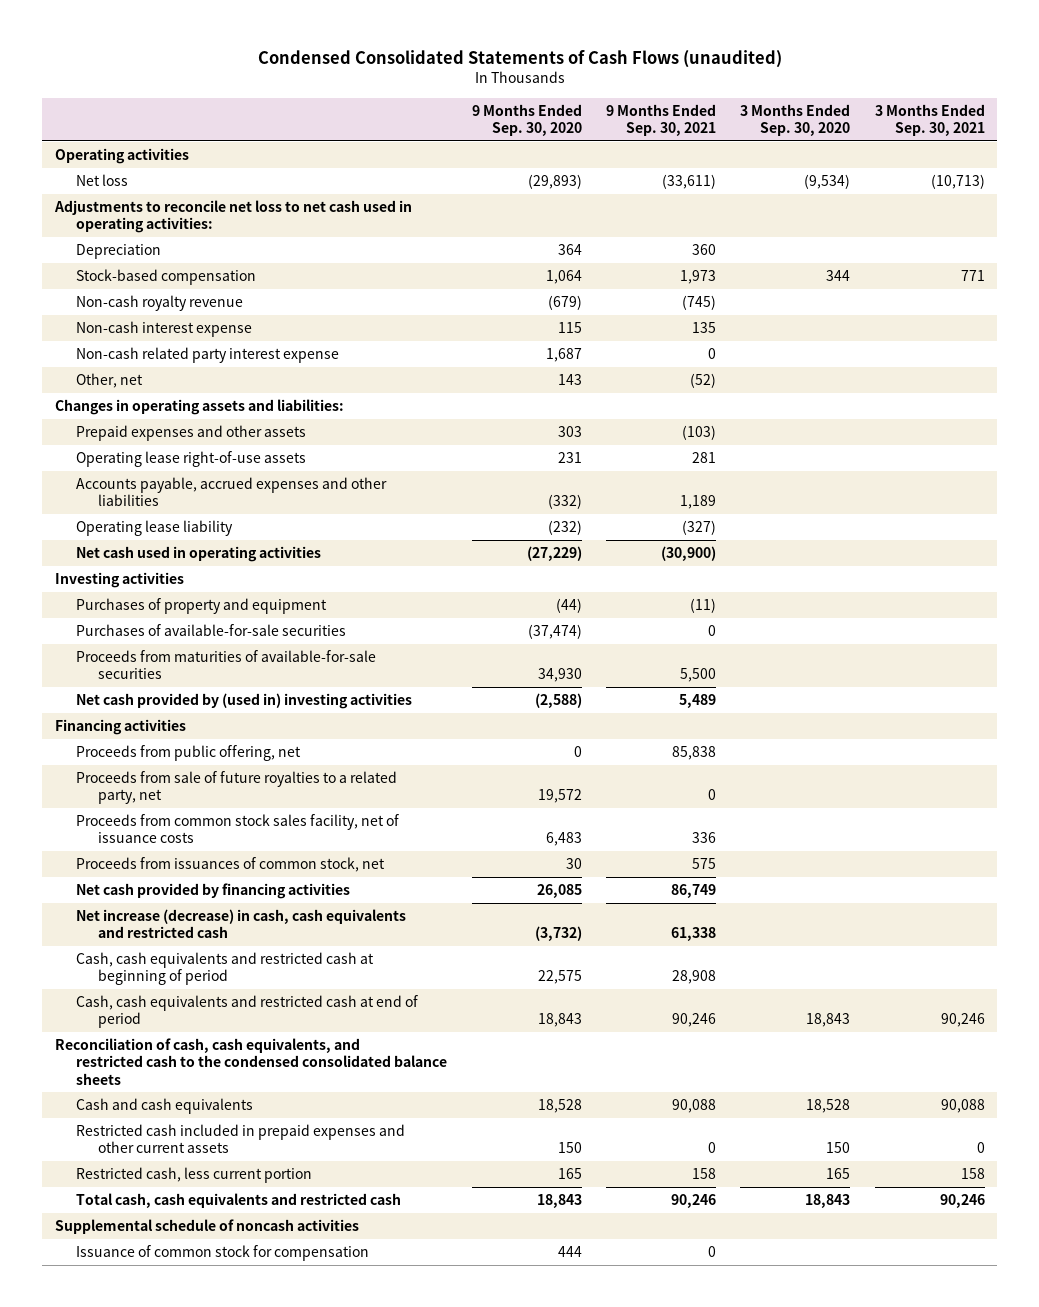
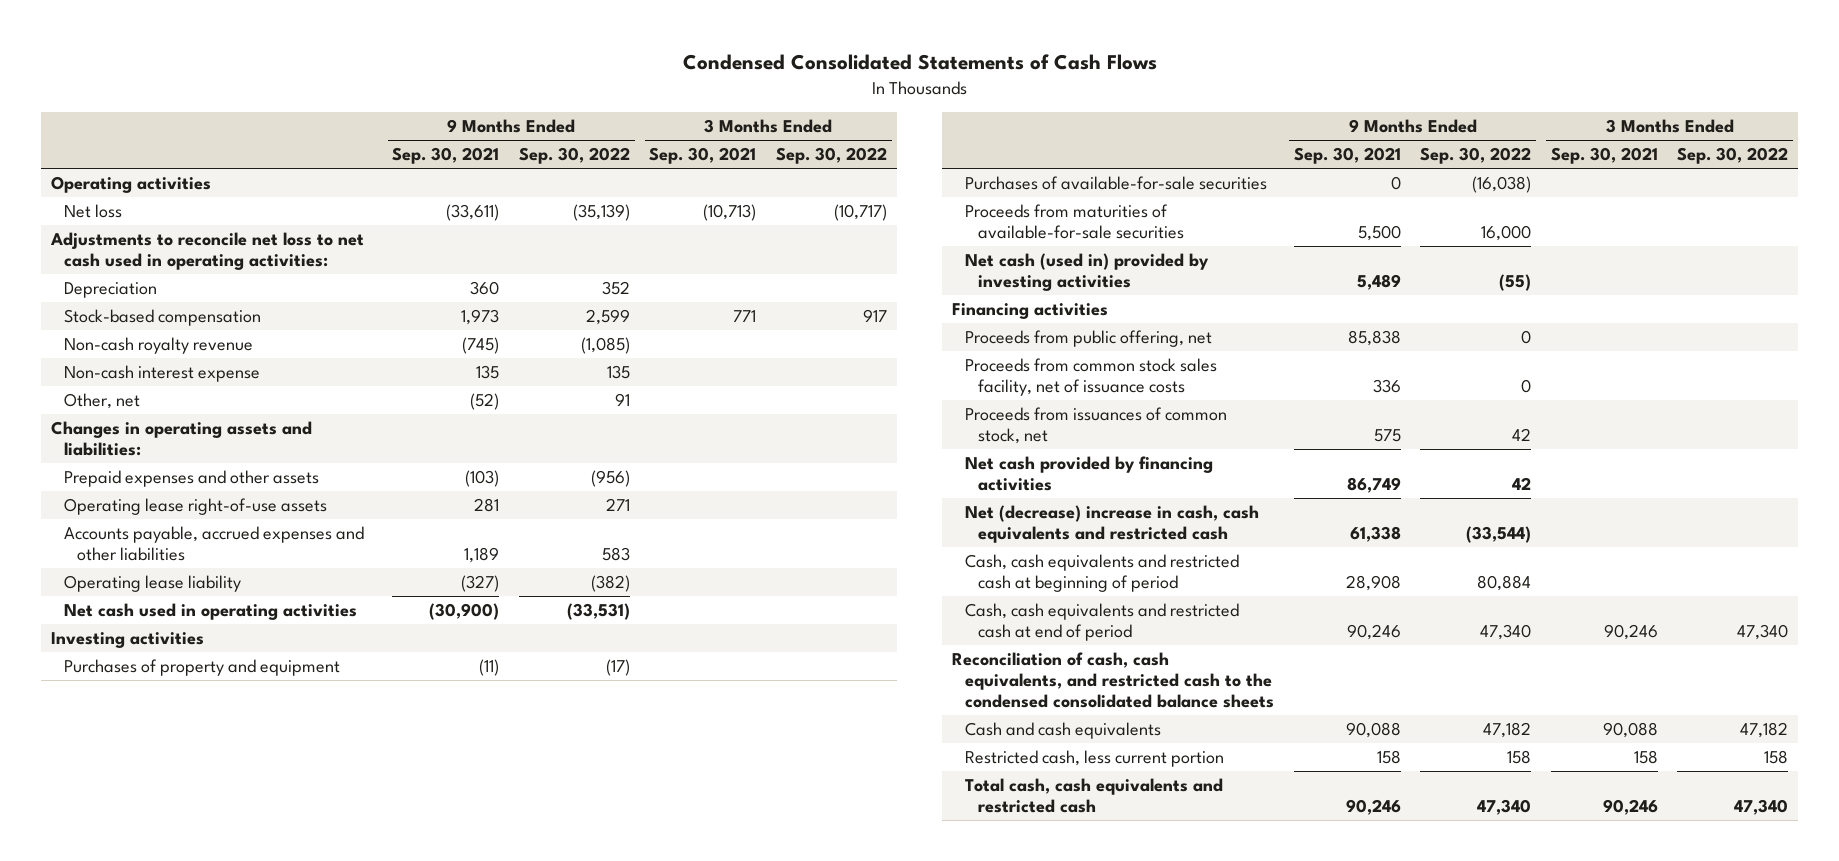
[257,50,782,69] Condensed Consolidated Statements of Cash Flows (unaudited) -> [682,54,1157,71] Condensed Consolidated Statements of Cash Flows
[471,103,582,137] 9 Months Ended Sep. 30, 2020 -> none
[740,103,851,137] 3 Months Ended Sep. 30, 2020 -> none
none -> [518,147,630,165] Sep. 30, 2022
none -> [776,147,888,165] Sep. 30, 2022
[76,346,340,363] Non-cash related party interest expense -> none
[76,692,413,709] Net cash provided by (used in) investing activities -> [965,253,1210,292] Net cash (used in) provided by investing activities
[76,770,398,805] Proceeds from sale of future royalties to a related party, net -> none
[76,908,407,939] Net increase (decrease) in cash, cash equivalents and restricted cash -> [965,505,1260,544] Net (decrease) increase in cash, cash equivalents and restricted cash
[76,1123,406,1154] Restricted cash included in prepaid expenses and other current assets -> none
[54,1218,359,1234] Supplemental schedule of noncash activities -> none
[76,1244,370,1261] Issuance of common stock for compensation -> none

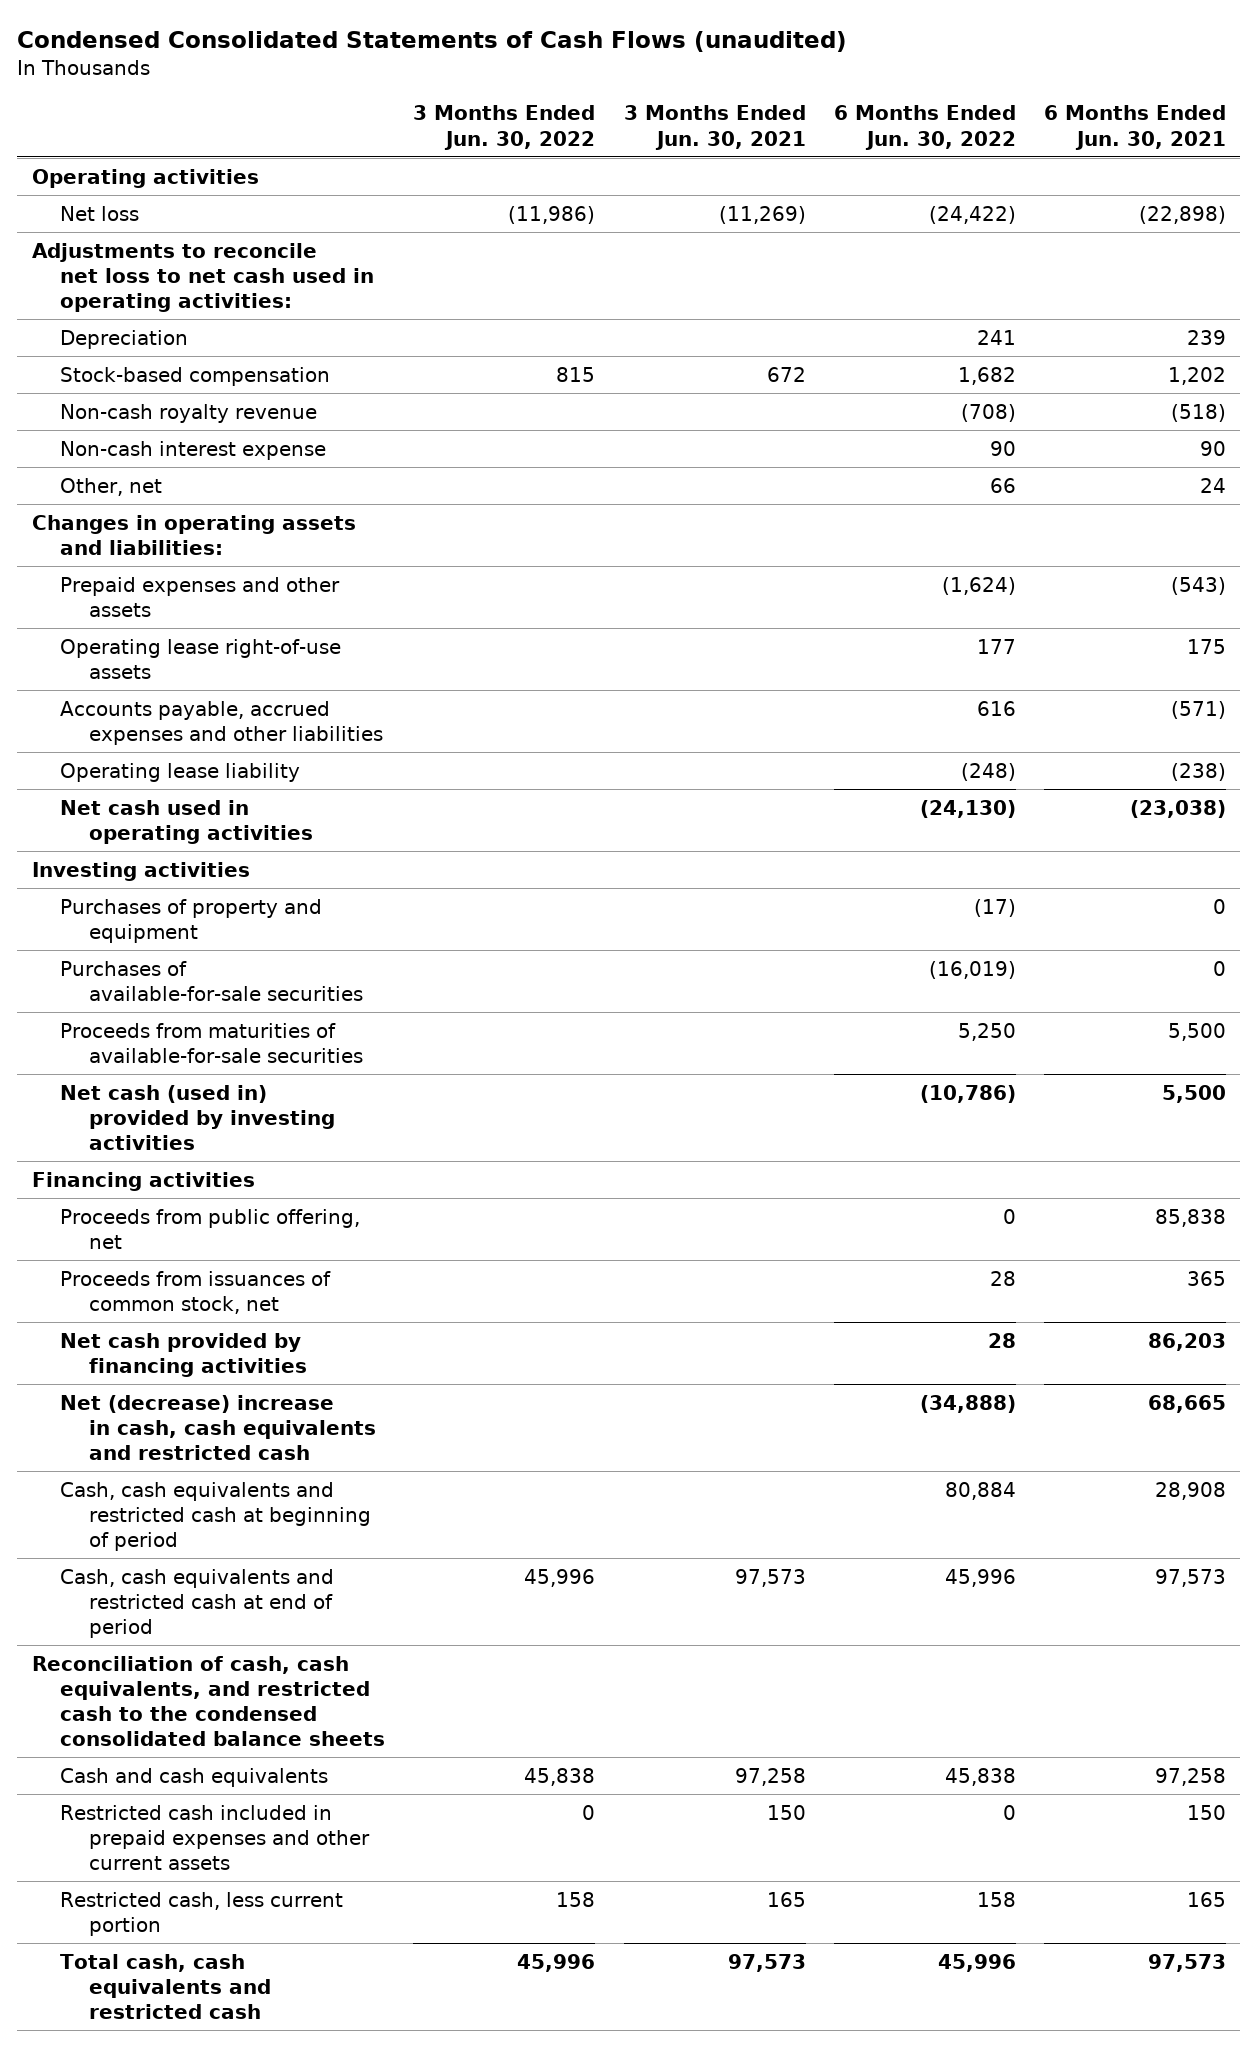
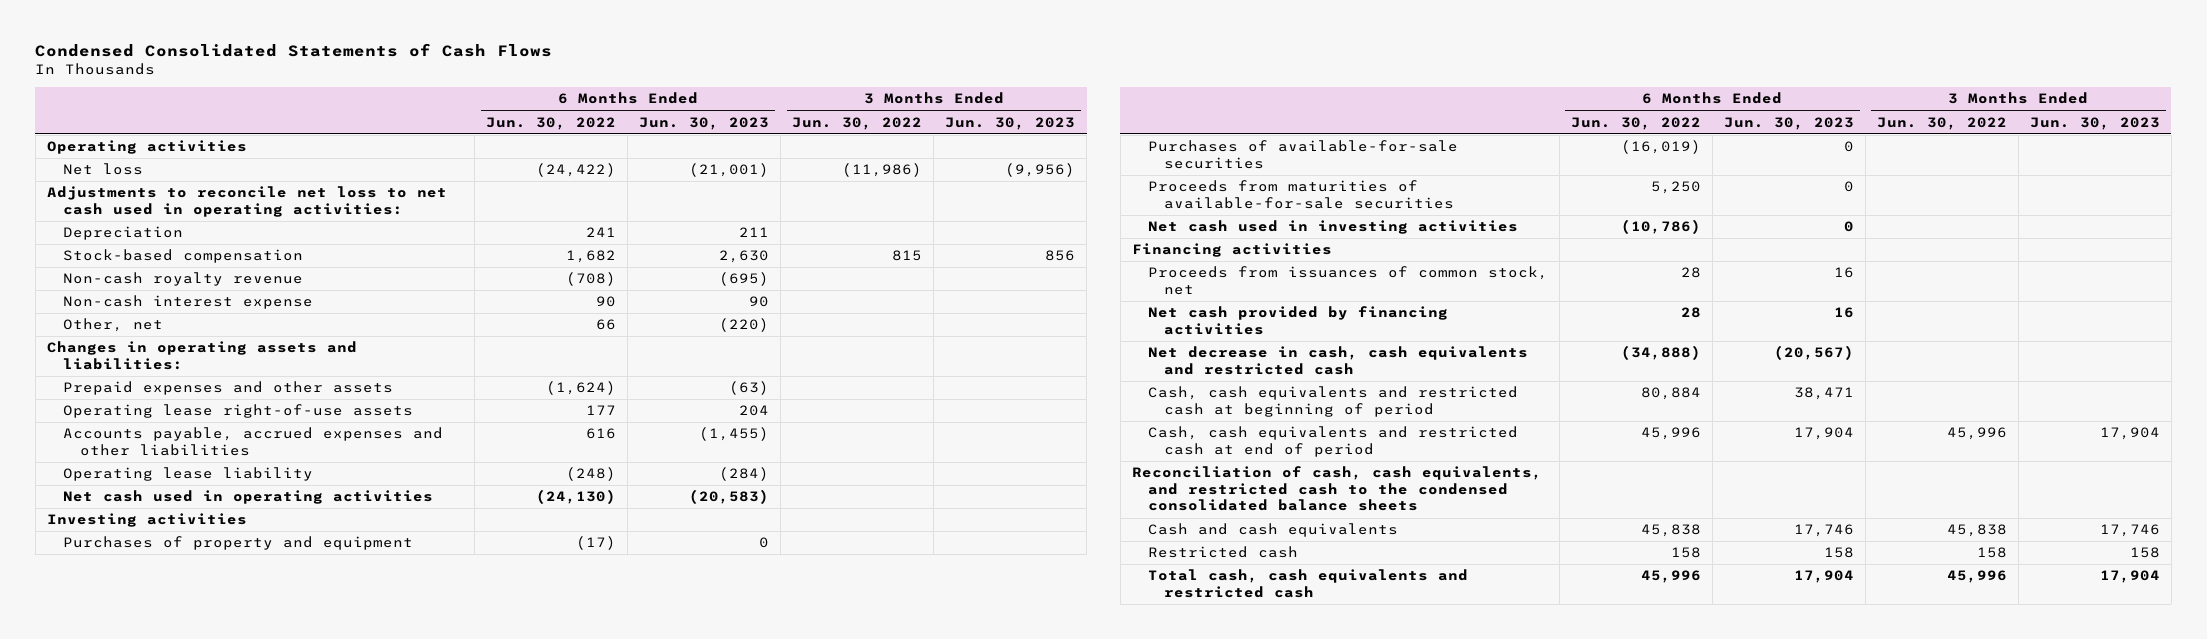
[17,31,848,53] Condensed Consolidated Statements of Cash Flows (unaudited) -> [35,43,553,58] Condensed Consolidated Statements of Cash Flows
[623,105,806,150] 3 Months Ended Jun. 30, 2021 -> none
[1044,105,1227,150] 6 Months Ended Jun. 30, 2021 -> none
none -> [639,116,770,130] Jun. 30, 2023
none -> [945,116,1076,130] Jun. 30, 2023
[60,1084,335,1150] Net cash (used in) provided by investing activities -> [1147,220,1518,235] Net cash used in investing activities
[60,1208,361,1249] Proceeds from public offering, net -> none
[60,1394,376,1460] Net (decrease) increase in cash, cash equivalents and restricted cash -> [1147,346,1528,375] Net decrease in cash, cash equivalents and restricted cash
[60,1804,370,1870] Restricted cash included in prepaid expenses and other current assets -> none
[60,1891,344,1936] Restricted cash, less current portion -> [1147,546,1298,559] Restricted cash

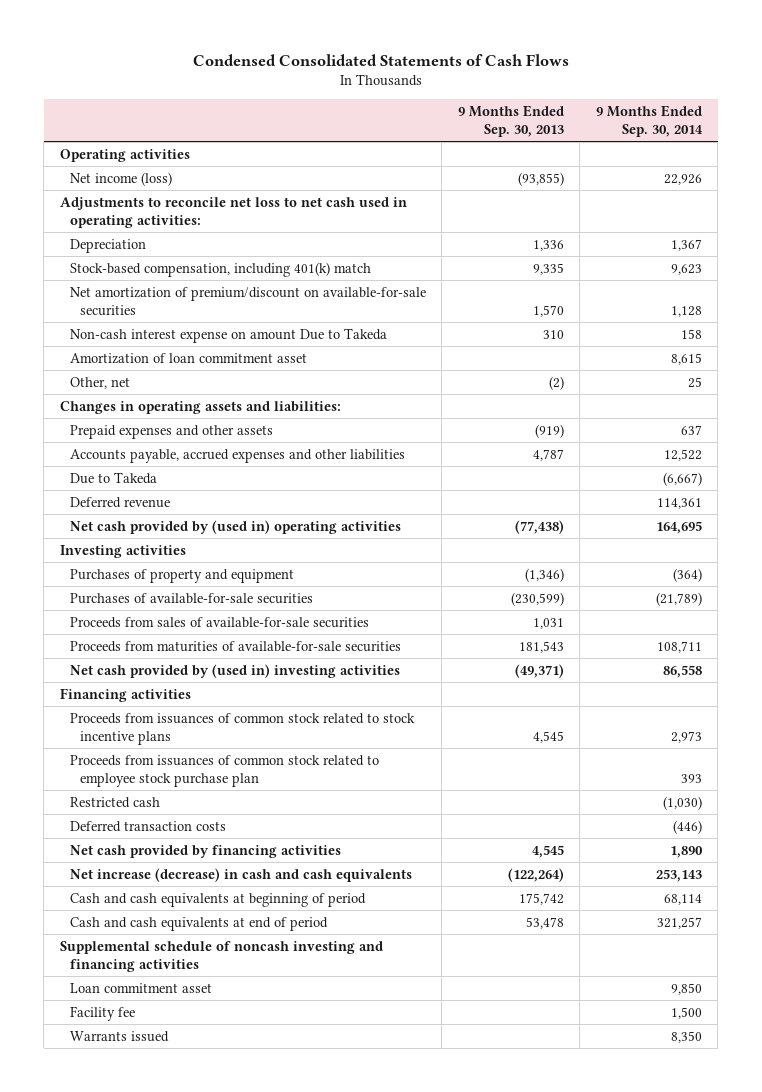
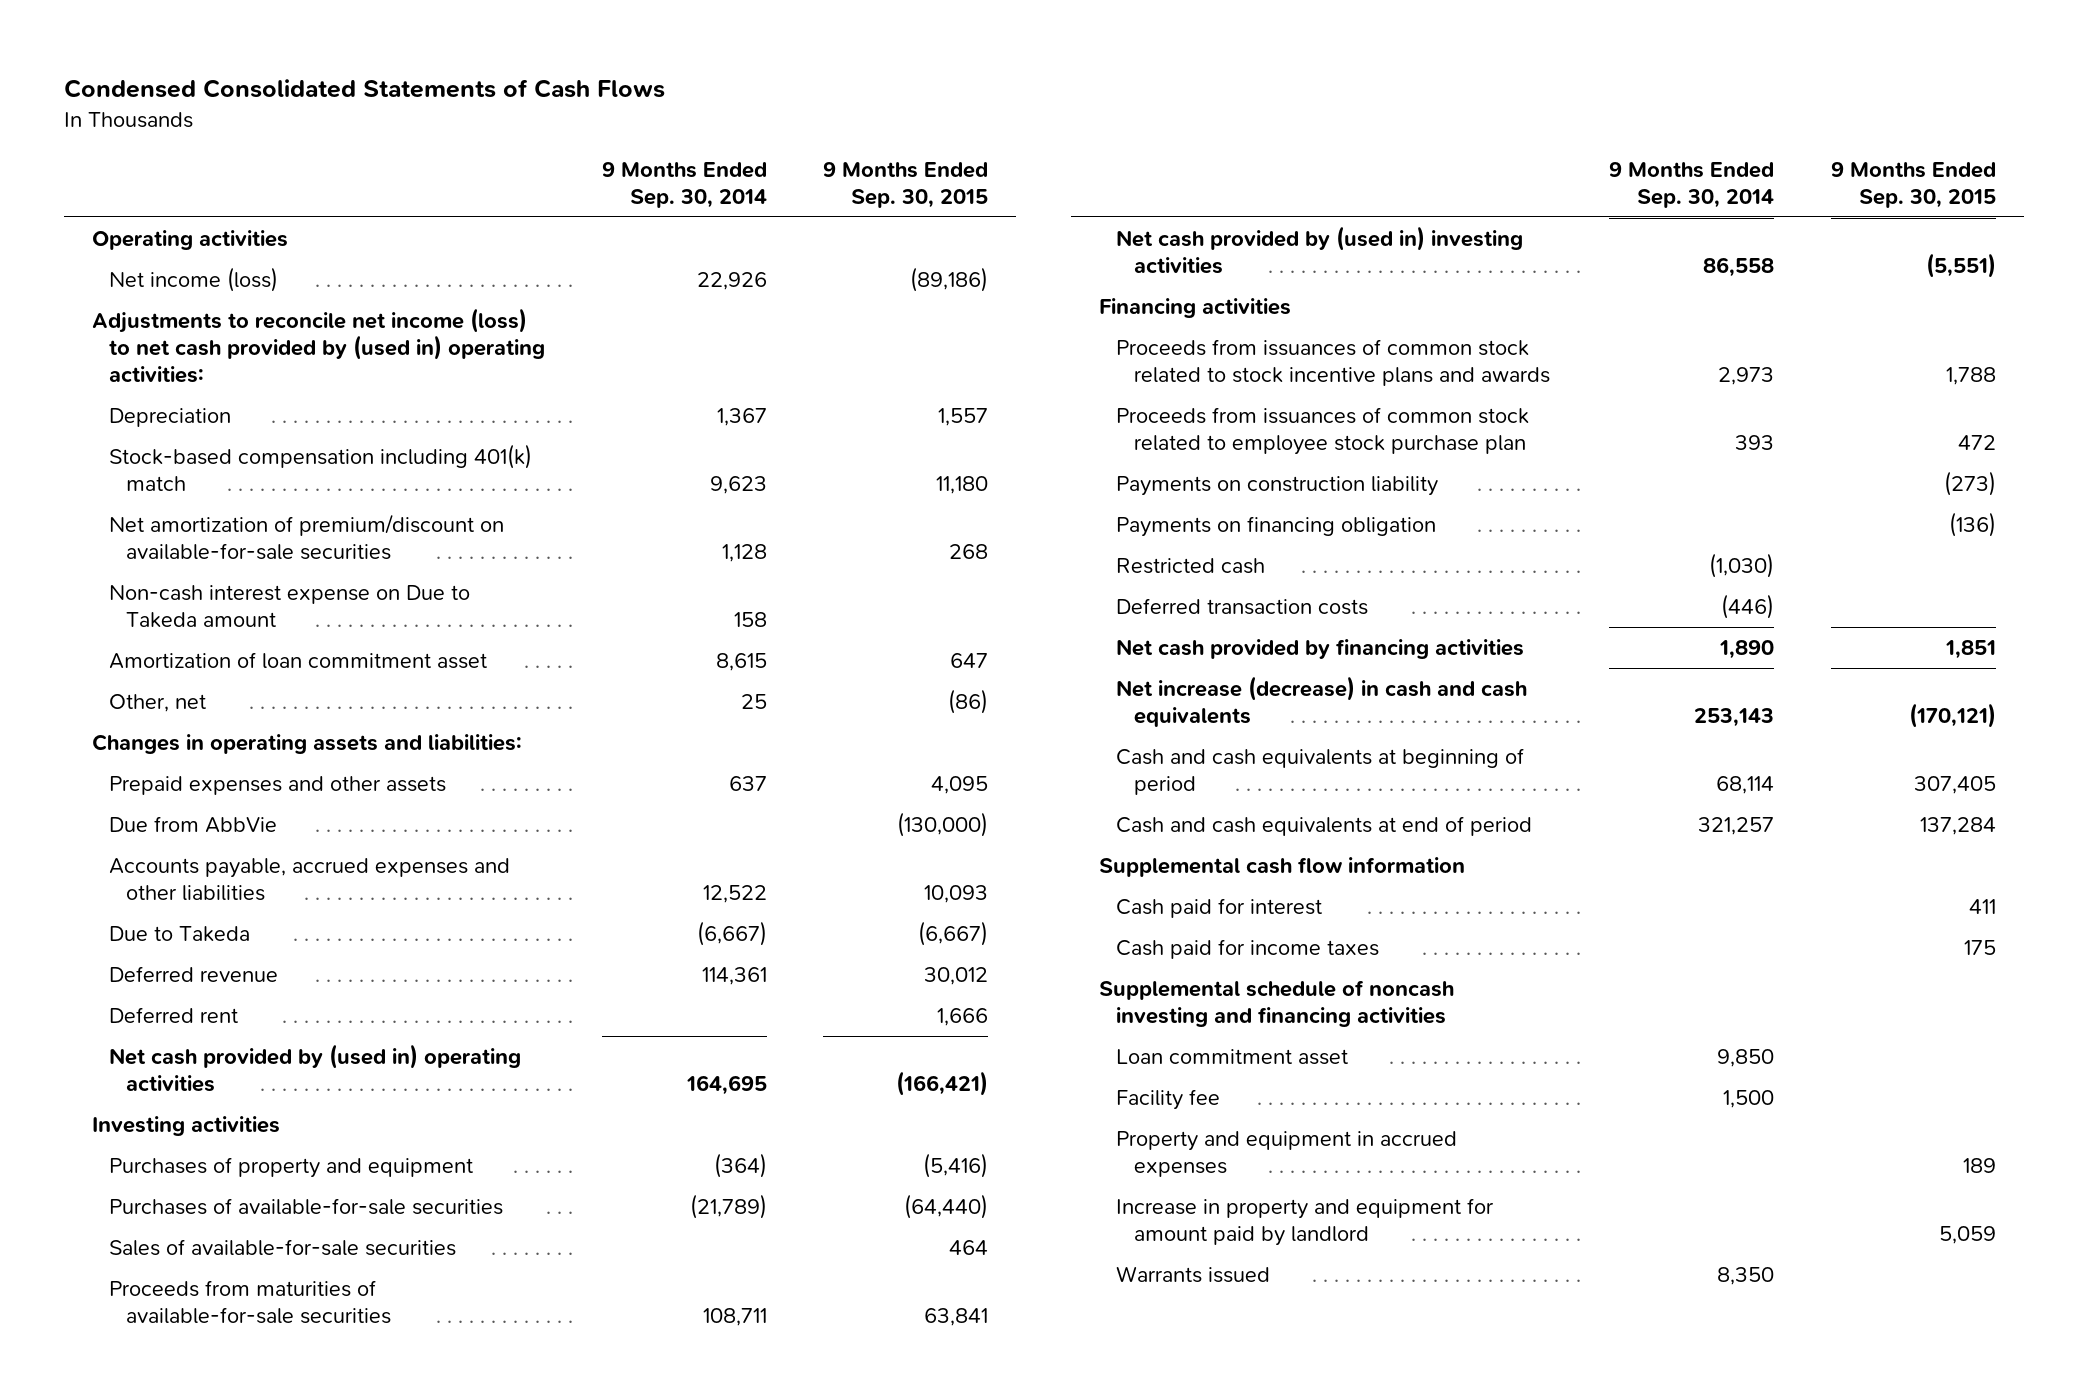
[457,104,564,138] 9 Months Ended Sep. 30, 2013 -> none
none -> [823,161,989,208] 9 Months Ended Sep. 30, 2015
[59,196,407,228] Adjustments to reconcile net loss to net cash used in operating activities: -> [91,308,546,384] Adjustments to reconcile net income (loss) to net cash provided by (used in) operating activities:
[69,261,371,277] Stock-based compensation, including 401(k) match -> [109,444,533,492] Stock-based compensation including 401(k) match
[69,327,387,343] Non-cash interest expense on amount Due to Takeda -> [109,585,471,629] Non-cash interest expense on Due to Takeda amount
none -> [109,816,278,834] Due from AbbVie
none -> [109,1007,239,1024] Deferred rent
[69,616,369,628] Proceeds from sales of available-for-sale securities -> [109,1239,457,1257] Sales of available-for-sale securities
[69,712,415,745] Proceeds from issuances of common stock related to stock incentive plans -> [1116,339,1550,387] Proceeds from issuances of common stock related to stock incentive plans and awards
none -> [1116,476,1439,497] Payments on construction liability
none -> [1116,516,1437,538] Payments on financing obligation
none -> [1099,857,1466,878] Supplemental cash flow information
none -> [1116,898,1323,919] Cash paid for interest
none -> [1116,939,1380,960] Cash paid for income taxes
none -> [1116,1131,1458,1178] Property and equipment in accrued expenses
none -> [1116,1198,1495,1247] Increase in property and equipment for amount paid by landlord

